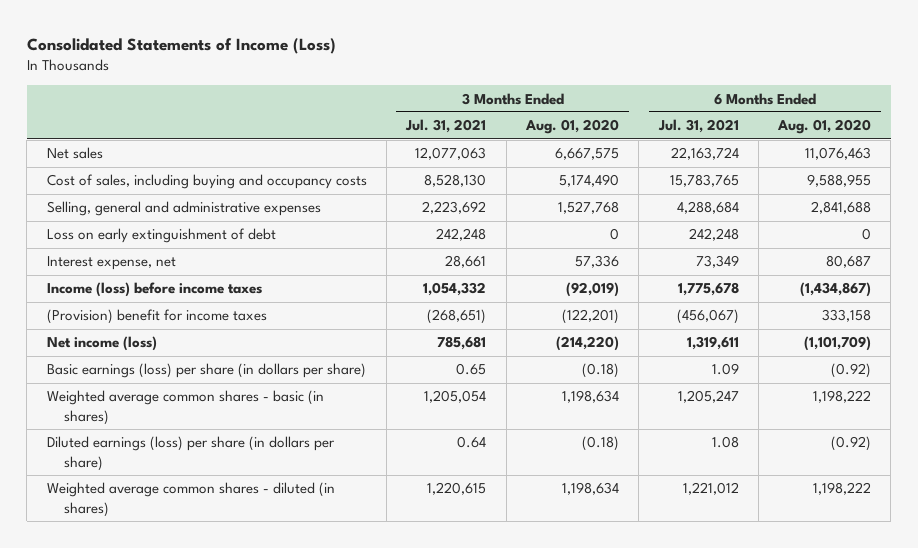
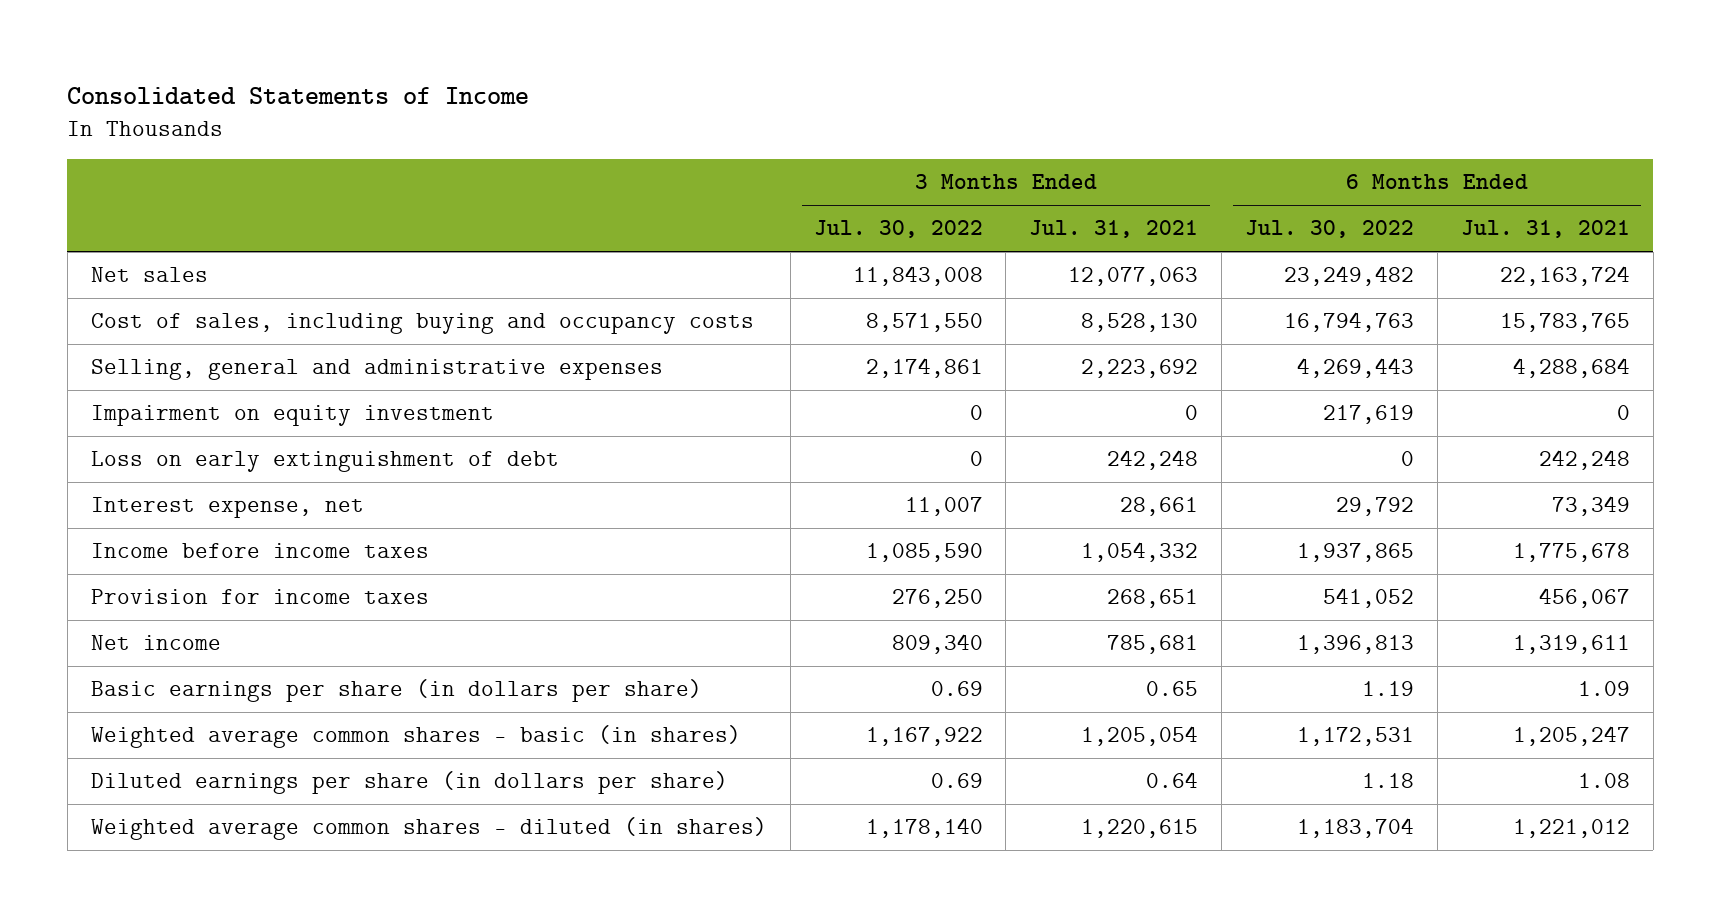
[26,38,336,55] Consolidated Statements of Income (Loss) -> [67,86,530,105] Consolidated Statements of Income
[524,119,619,135] Aug. 01, 2020 -> none
[777,119,872,135] Aug. 01, 2020 -> none
none -> [813,220,983,239] Jul. 30, 2022
none -> [1245,220,1415,239] Jul. 30, 2022
none -> [90,405,494,427] Impairment on equity investment
[46,282,262,298] Income (loss) before income taxes -> [90,543,429,559] Income before income taxes
[46,309,267,325] (Provision) benefit for income taxes -> [90,589,429,605] Provision for income taxes
[427,309,487,325] (268,651) -> [1107,589,1199,609] 268,651
[676,309,739,325] (456,067) -> [1538,588,1630,609] 456,067
[46,336,157,352] Net income (loss) -> [90,635,221,651] Net income
[46,363,366,379] Basic earnings (loss) per share (in dollars per share) -> [90,679,702,703] Basic earnings per share (in dollars per share)
[46,436,335,471] Diluted earnings (loss) per share (in dollars per share) -> [90,771,728,795] Diluted earnings per share (in dollars per share)

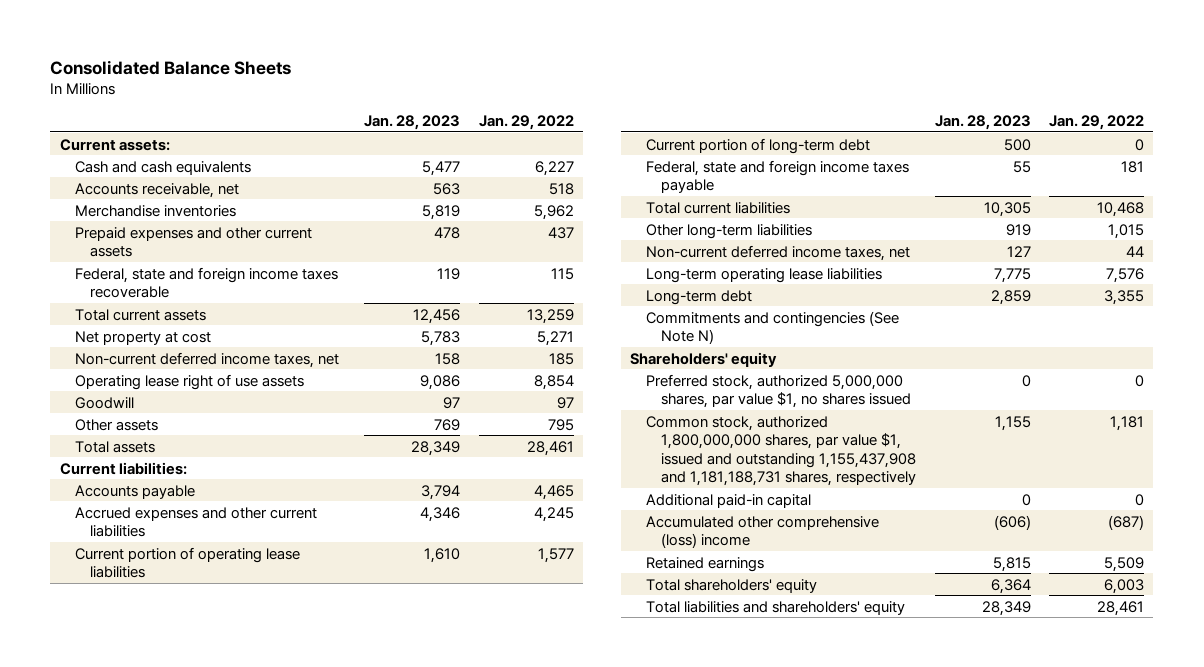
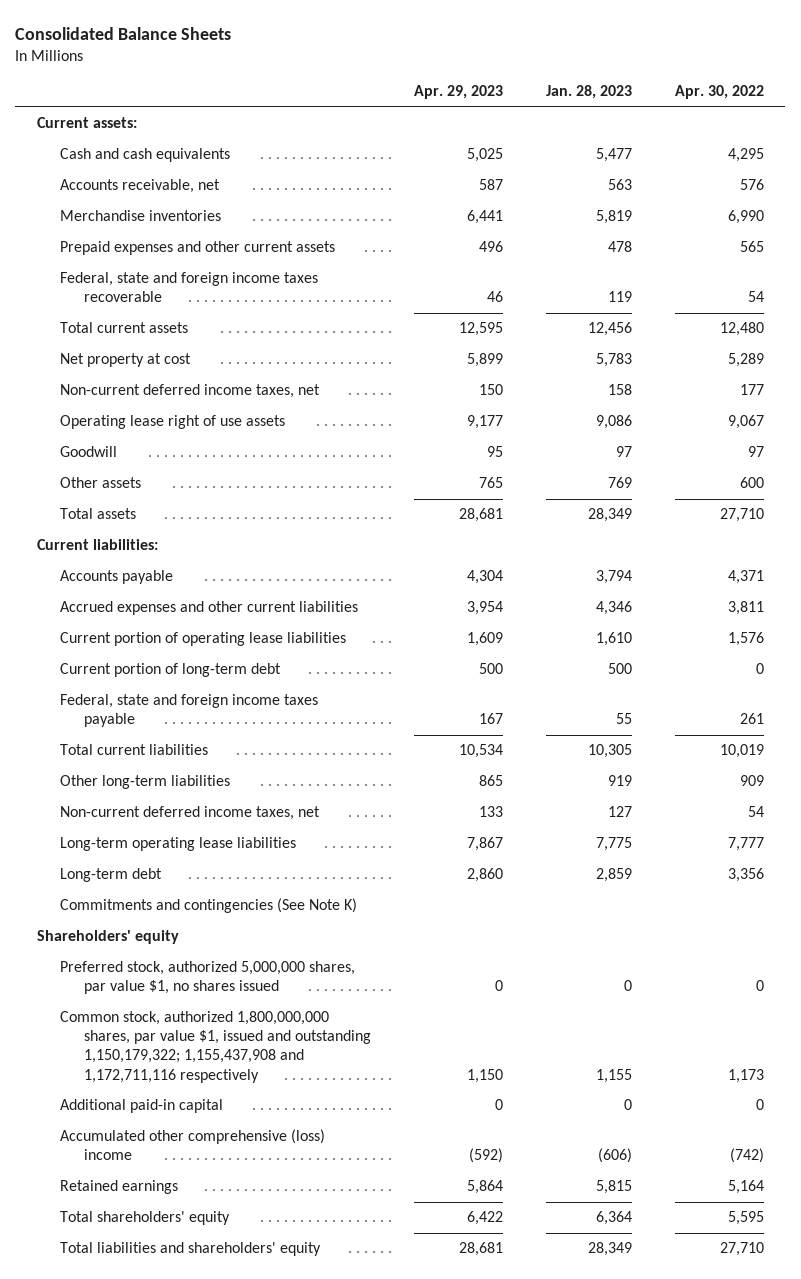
[478,115,574,131] Jan. 29, 2022 -> none
none -> [413,85,503,100] Apr. 29, 2023
none -> [674,85,764,100] Apr. 30, 2022
[645,310,899,345] Commitments and contingencies (See Note N) -> [60,898,358,914] Commitments and contingencies (See Note K)
[645,415,916,487] Common stock, authorized 1,800,000,000 shares, par value $1, issued and outstanding 1,155,437,908 and 1,181,188,731 shares, respectively -> [60,1011,371,1083] Common stock, authorized 1,800,000,000 shares, par value $1, issued and outstanding 1,150,179,322; 1,155,437,908 and 1,172,711,116 respectively

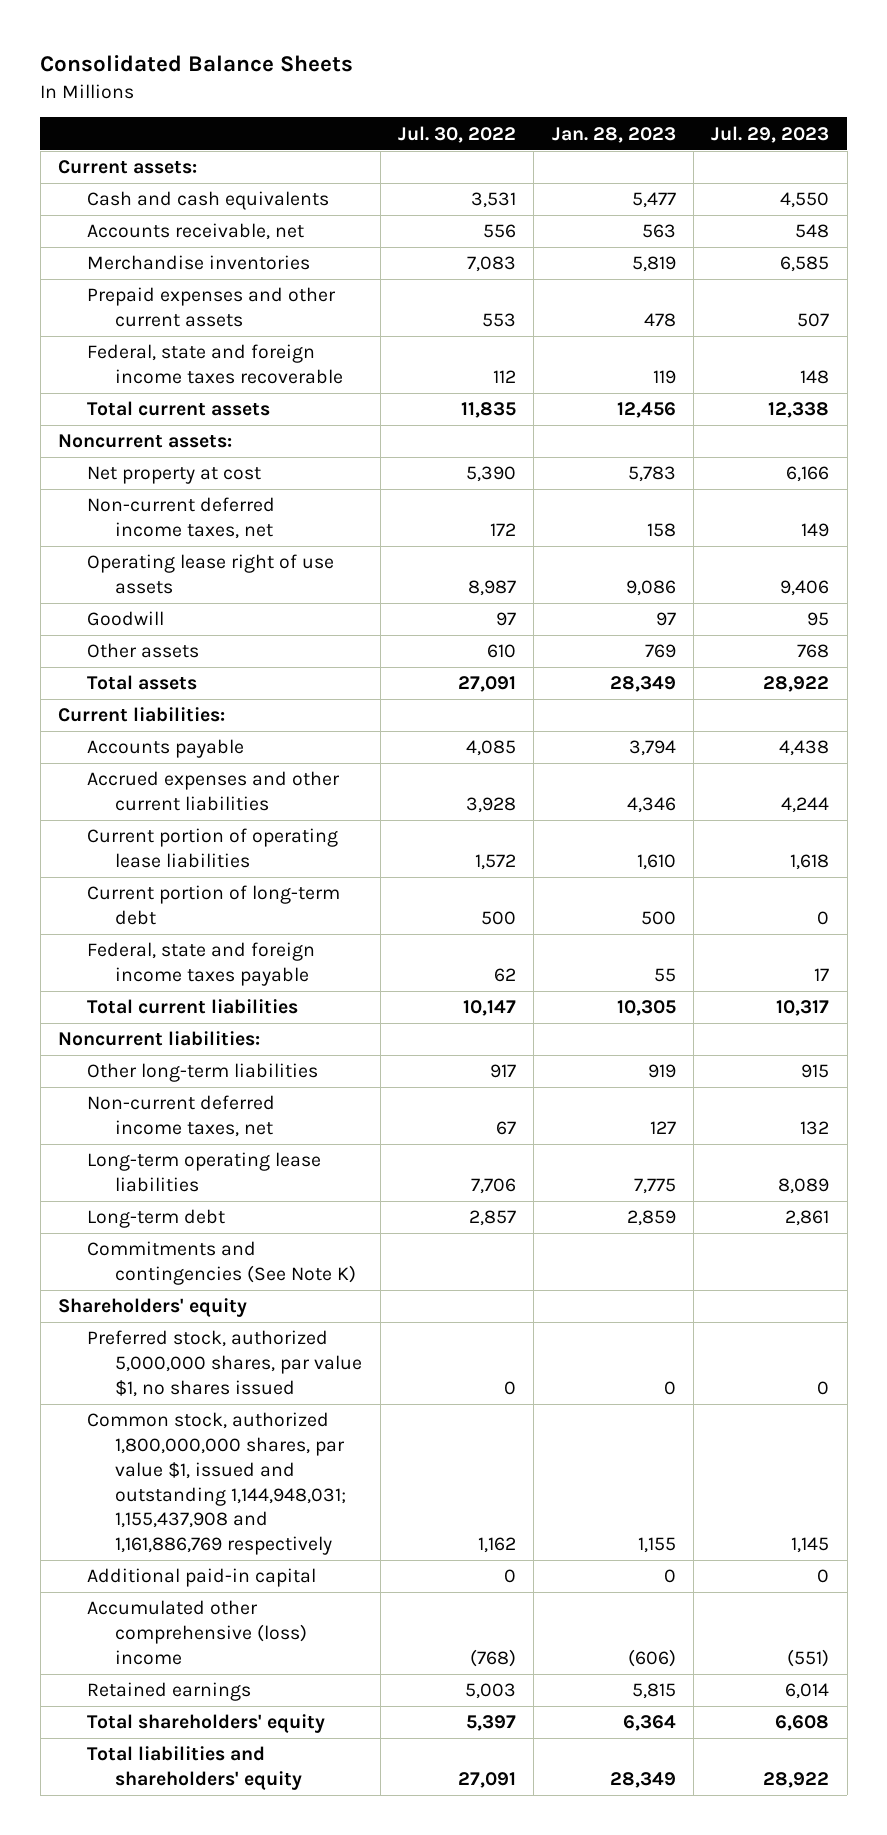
[413,85,503,100] Apr. 29, 2023 -> none
[674,85,764,100] Apr. 30, 2022 -> none
none -> [398,125,517,143] Jul. 30, 2022
none -> [711,125,830,143] Jul. 29, 2023
none -> [58,434,233,449] Noncurrent assets:
none -> [58,1031,261,1047] Noncurrent liabilities:
[60,1011,371,1083] Common stock, authorized 1,800,000,000 shares, par value $1, issued and outstanding 1,150,179,322; 1,155,437,908 and 1,172,711,116 respectively -> [86,1412,347,1556] Common stock, authorized 1,800,000,000 shares, par value $1, issued and outstanding 1,144,948,031; 1,155,437,908 and 1,161,886,769 respectively

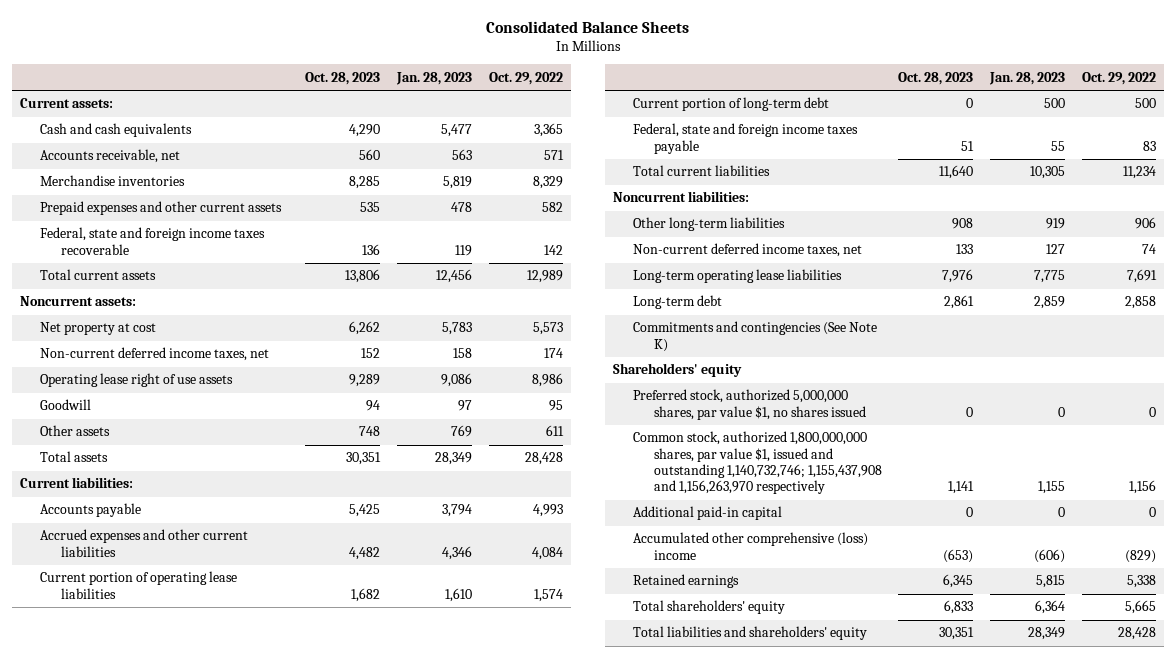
[398,125,517,143] Jul. 30, 2022 -> none
[711,125,830,143] Jul. 29, 2023 -> none
none -> [305,71,381,85] Oct. 28, 2023
none -> [488,71,563,85] Oct. 29, 2022
[86,1412,347,1556] Common stock, authorized 1,800,000,000 shares, par value $1, issued and outstanding 1,144,948,031; 1,155,437,908 and 1,161,886,769 respectively -> [633,431,882,495] Common stock, authorized 1,800,000,000 shares, par value $1, issued and outstanding 1,140,732,746; 1,155,437,908 and 1,156,263,970 respectively

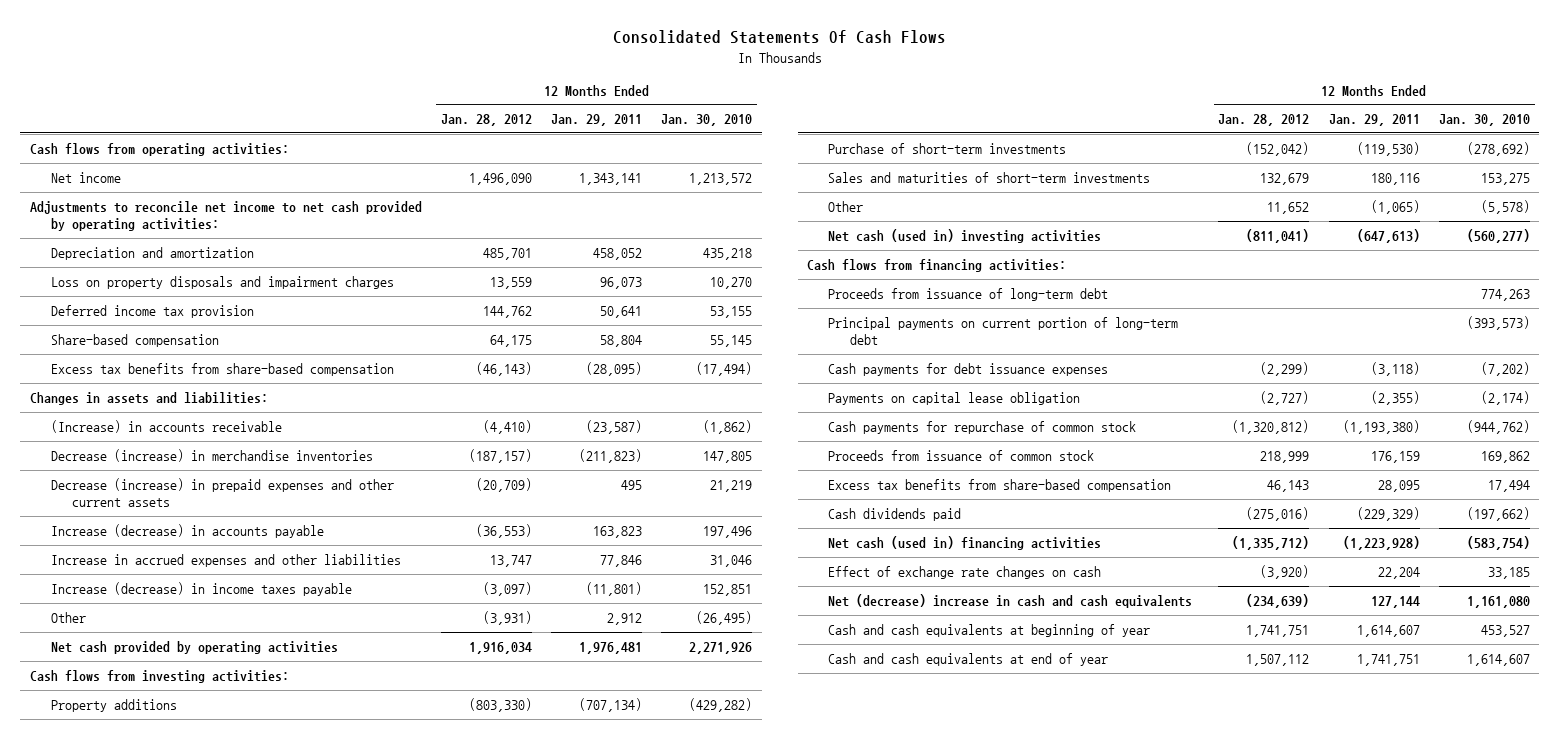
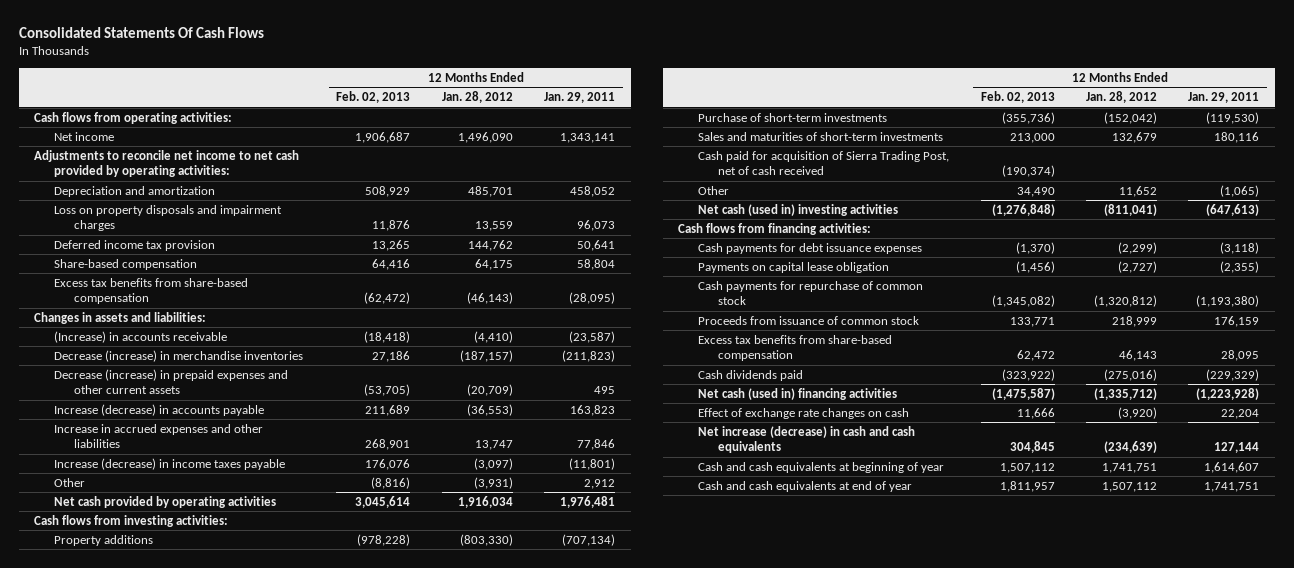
[661,114,753,127] Jan. 30, 2010 -> none
none -> [336,91,411,104] Feb. 02, 2013
none -> [698,150,950,175] Cash paid for acquisition of Sierra Trading Post, net of cash received
[828,287,1109,301] Proceeds from issuance of long-term debt -> none
[828,316,1179,346] Principal payments on current portion of long-term debt -> none
[828,593,1193,608] Net (decrease) increase in cash and cash equivalents -> [698,425,916,453] Net increase (decrease) in cash and cash equivalents

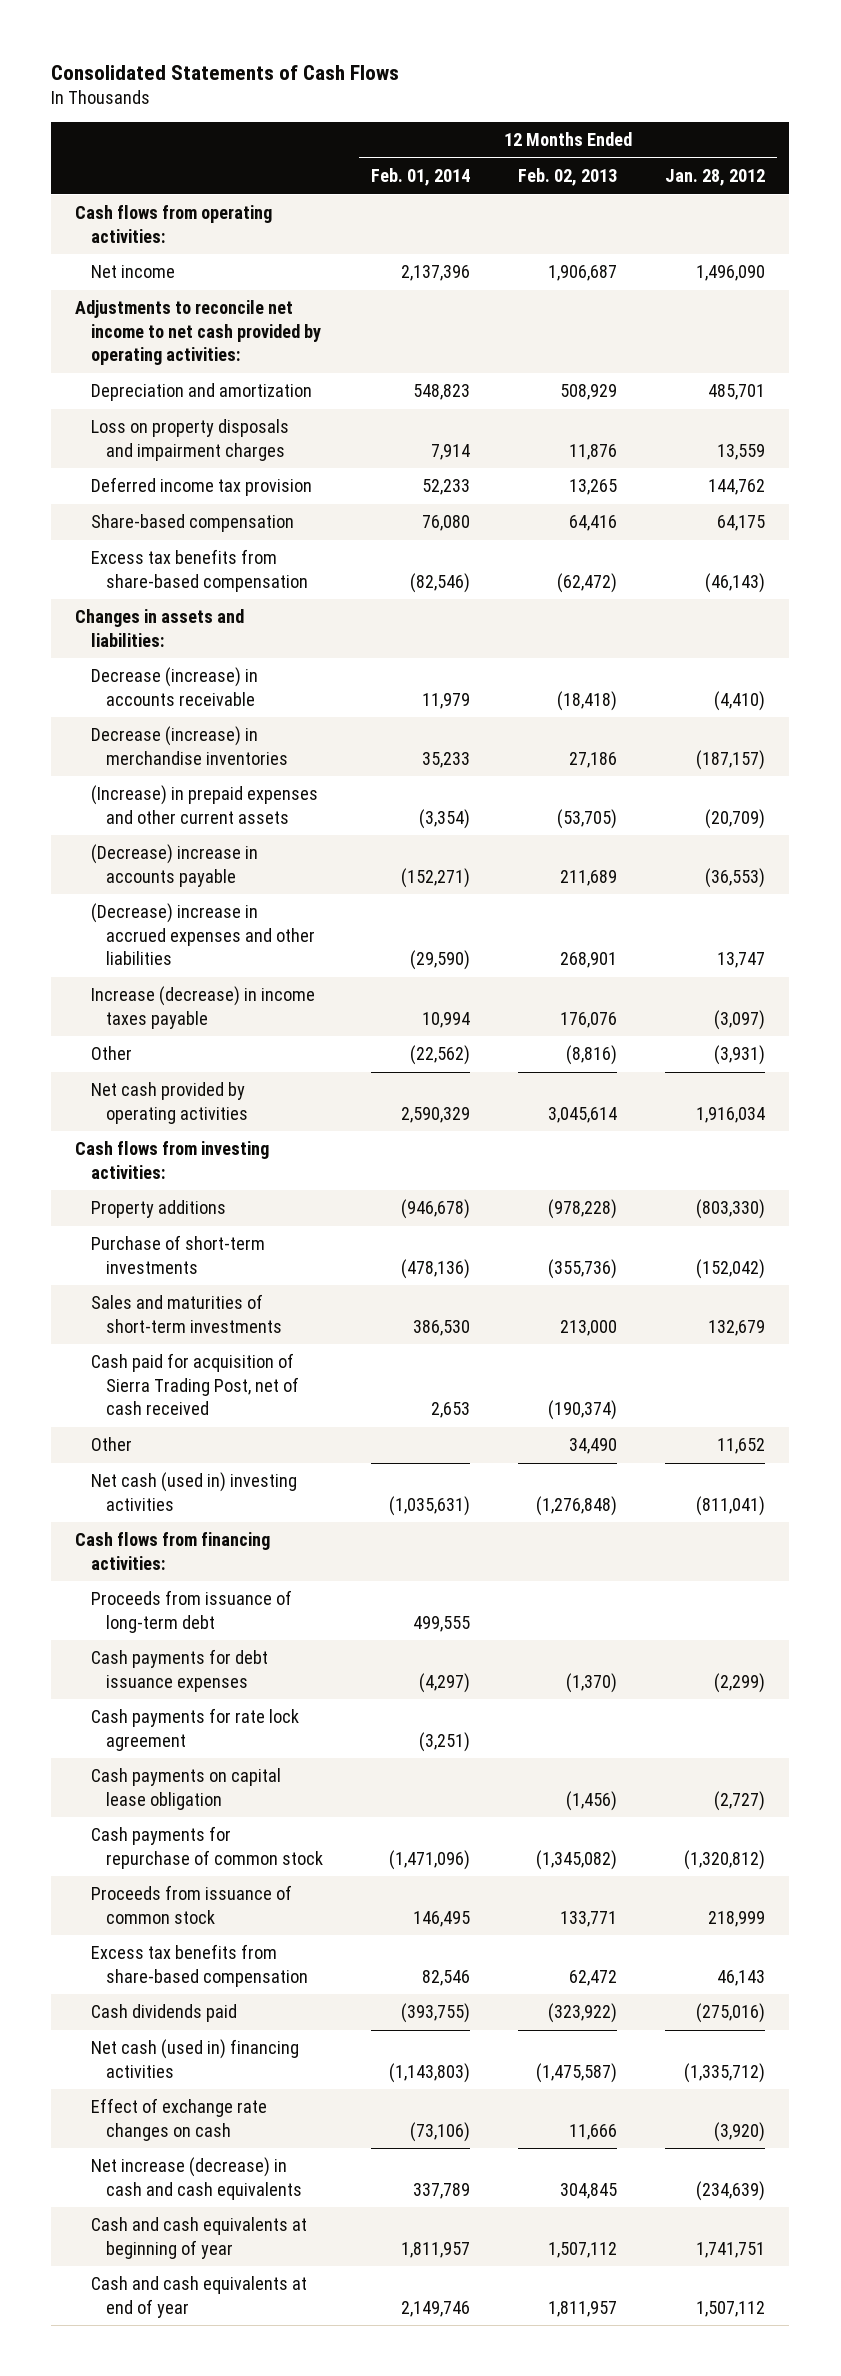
[18,27,264,39] Consolidated Statements Of Cash Flows -> [51,64,400,80] Consolidated Statements of Cash Flows
[544,92,616,104] Jan. 29, 2011 -> none
none -> [370,168,470,187] Feb. 01, 2014
[54,330,228,343] (Increase) in accounts receivable -> [90,667,258,706] Decrease (increase) in accounts receivable
[54,368,289,394] Decrease (increase) in prepaid expenses and other current assets -> [90,785,318,824] (Increase) in prepaid expenses and other current assets
[54,403,265,416] Increase (decrease) in accounts payable -> [90,844,258,887] (Decrease) increase in accounts payable
[54,423,264,448] Increase in accrued expenses and other liabilities -> [90,903,315,966] (Decrease) increase in accrued expenses and other liabilities
none -> [90,1590,292,1633] Proceeds from issuance of long-term debt
none -> [90,1708,299,1751] Cash payments for rate lock agreement
[698,261,890,273] Payments on capital lease obligation -> [90,1768,281,1810] Cash payments on capital lease obligation

